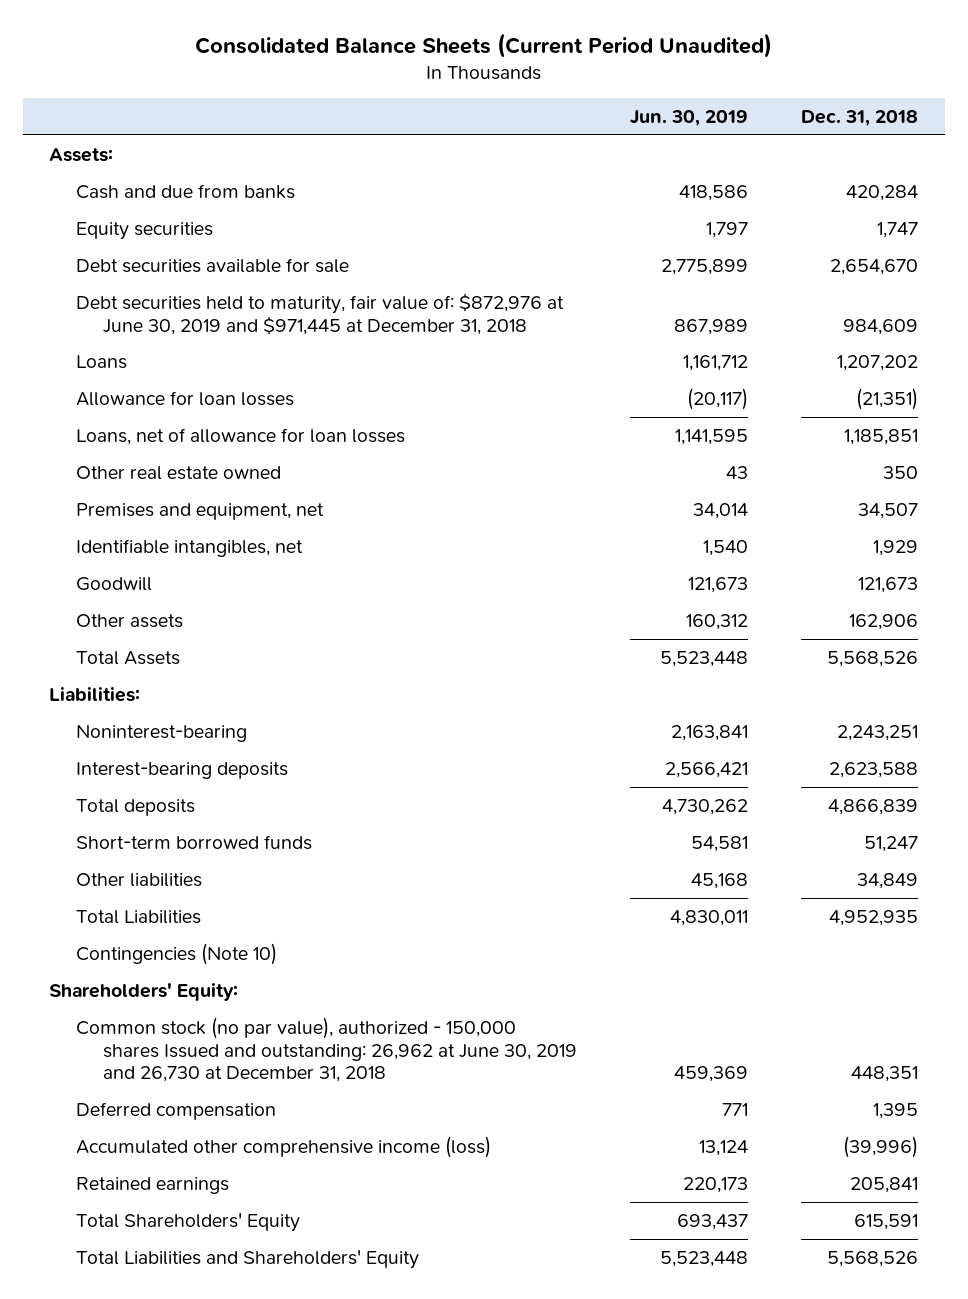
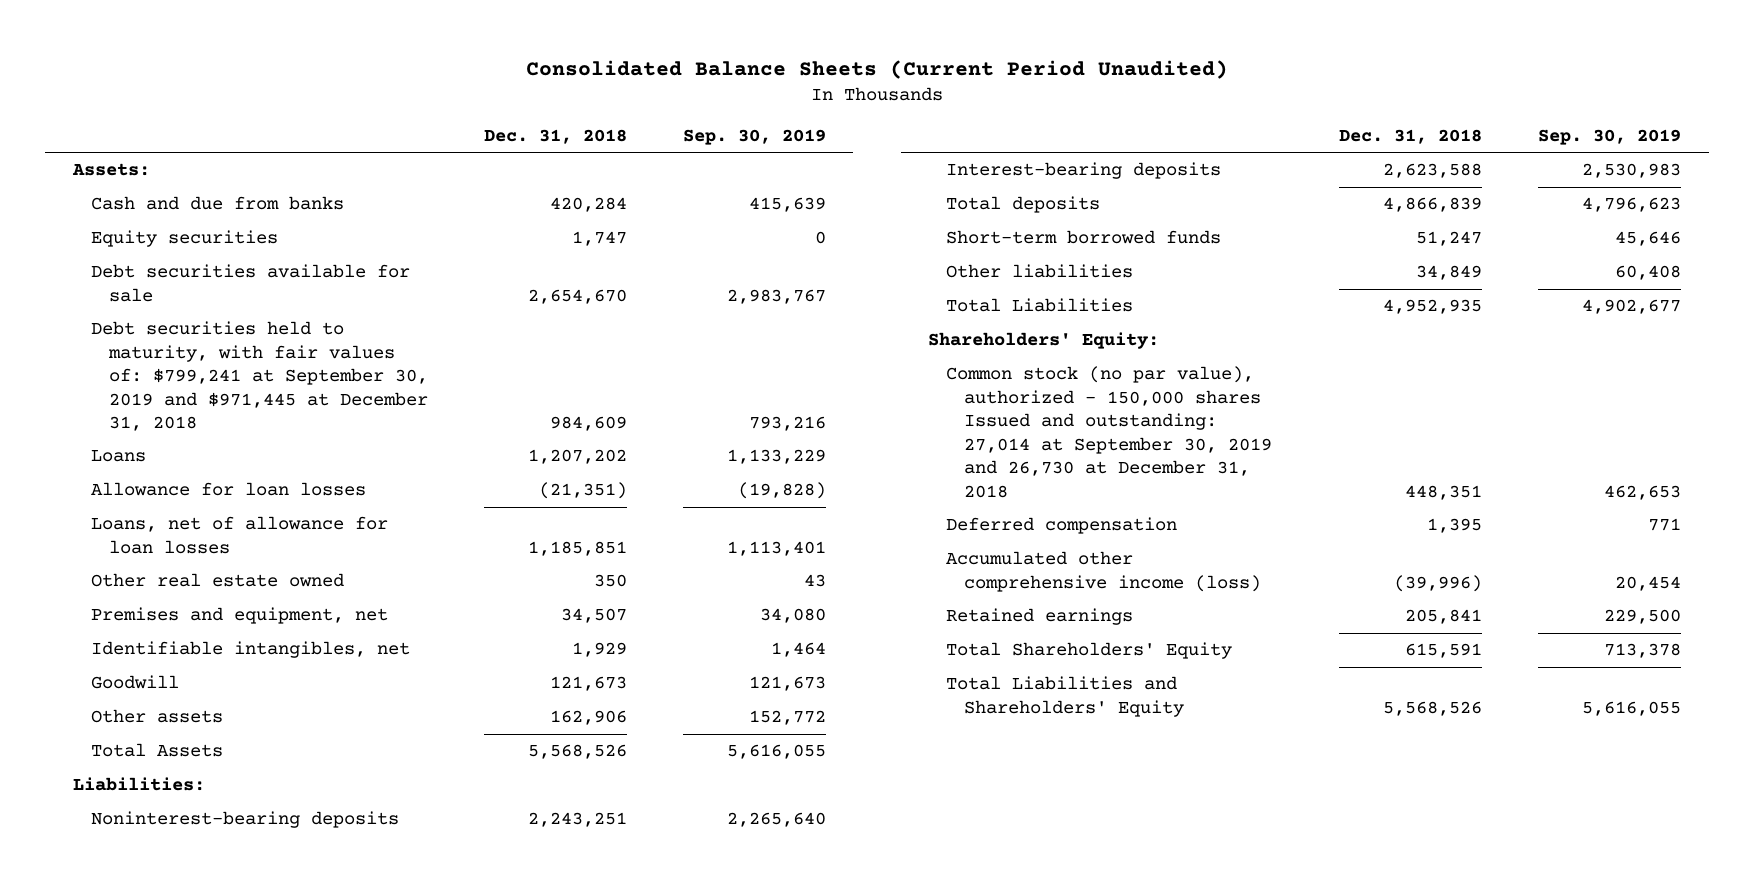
[630,109,749,126] Jun. 30, 2019 -> none
none -> [682,129,826,146] Sep. 30, 2019
[76,292,565,335] Debt securities held to maturity, fair value of: $872,976 at June 30, 2019 and $971,445 at December 31, 2018 -> [91,321,429,432] Debt securities held to maturity, with fair values of: $799,241 at September 30, 2019 and $971,445 at December 31, 2018
[76,724,248,742] Noninterest-bearing -> [91,811,400,829] Noninterest-bearing deposits
[76,942,278,965] Contingencies (Note 10) -> none
[76,1016,578,1083] Common stock (no par value), authorized - 150,000 shares Issued and outstanding: 26,962 at June 30, 2019 and 26,730 at December 31, 2018 -> [946,366,1273,498] Common stock (no par value), authorized - 150,000 shares Issued and outstanding: 27,014 at September 30, 2019 and 26,730 at December 31, 2018

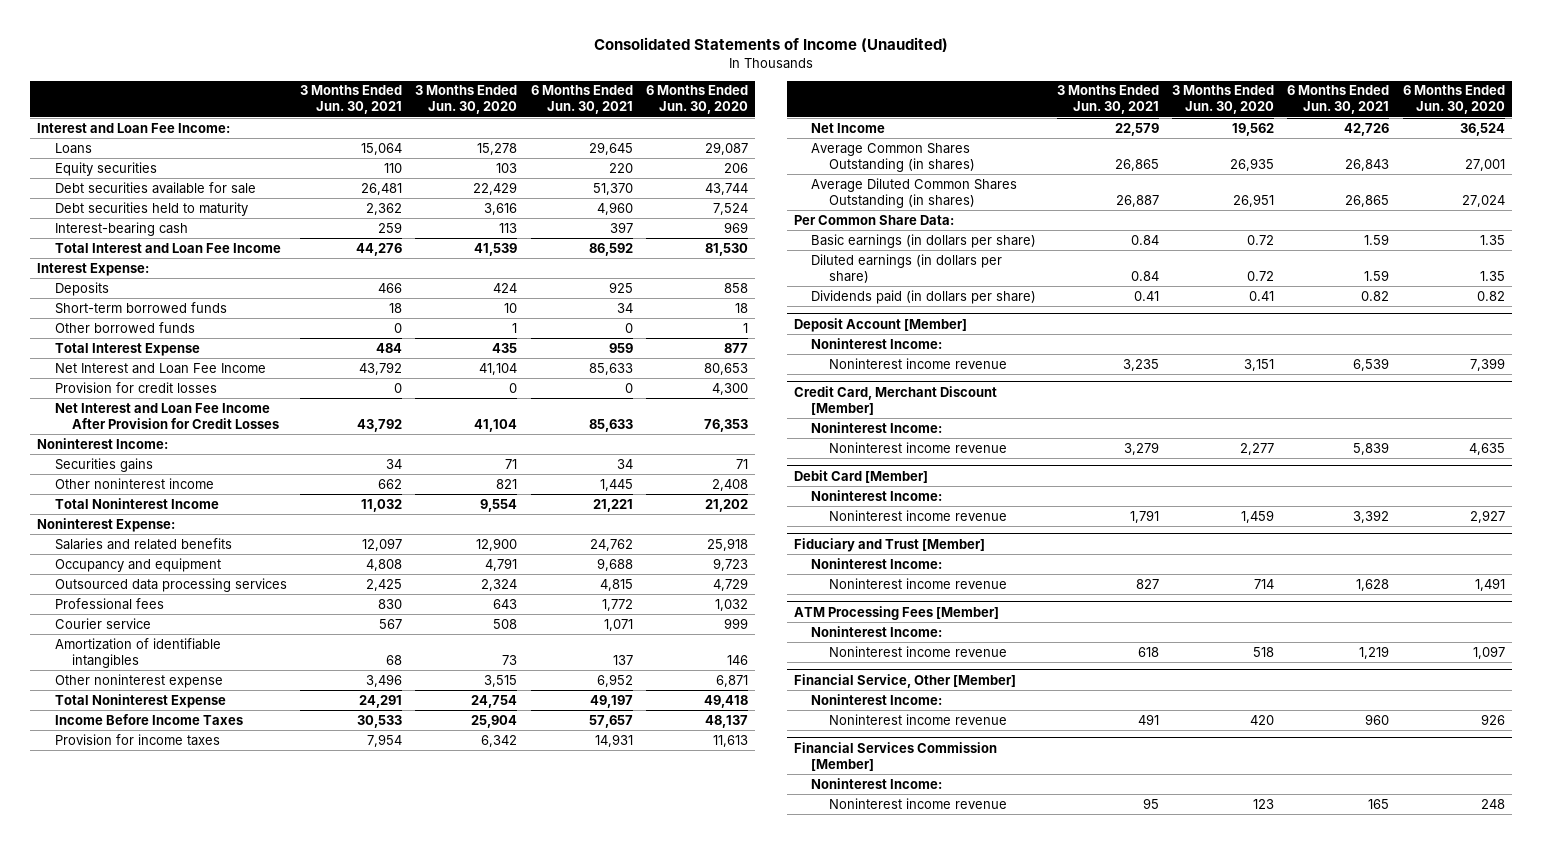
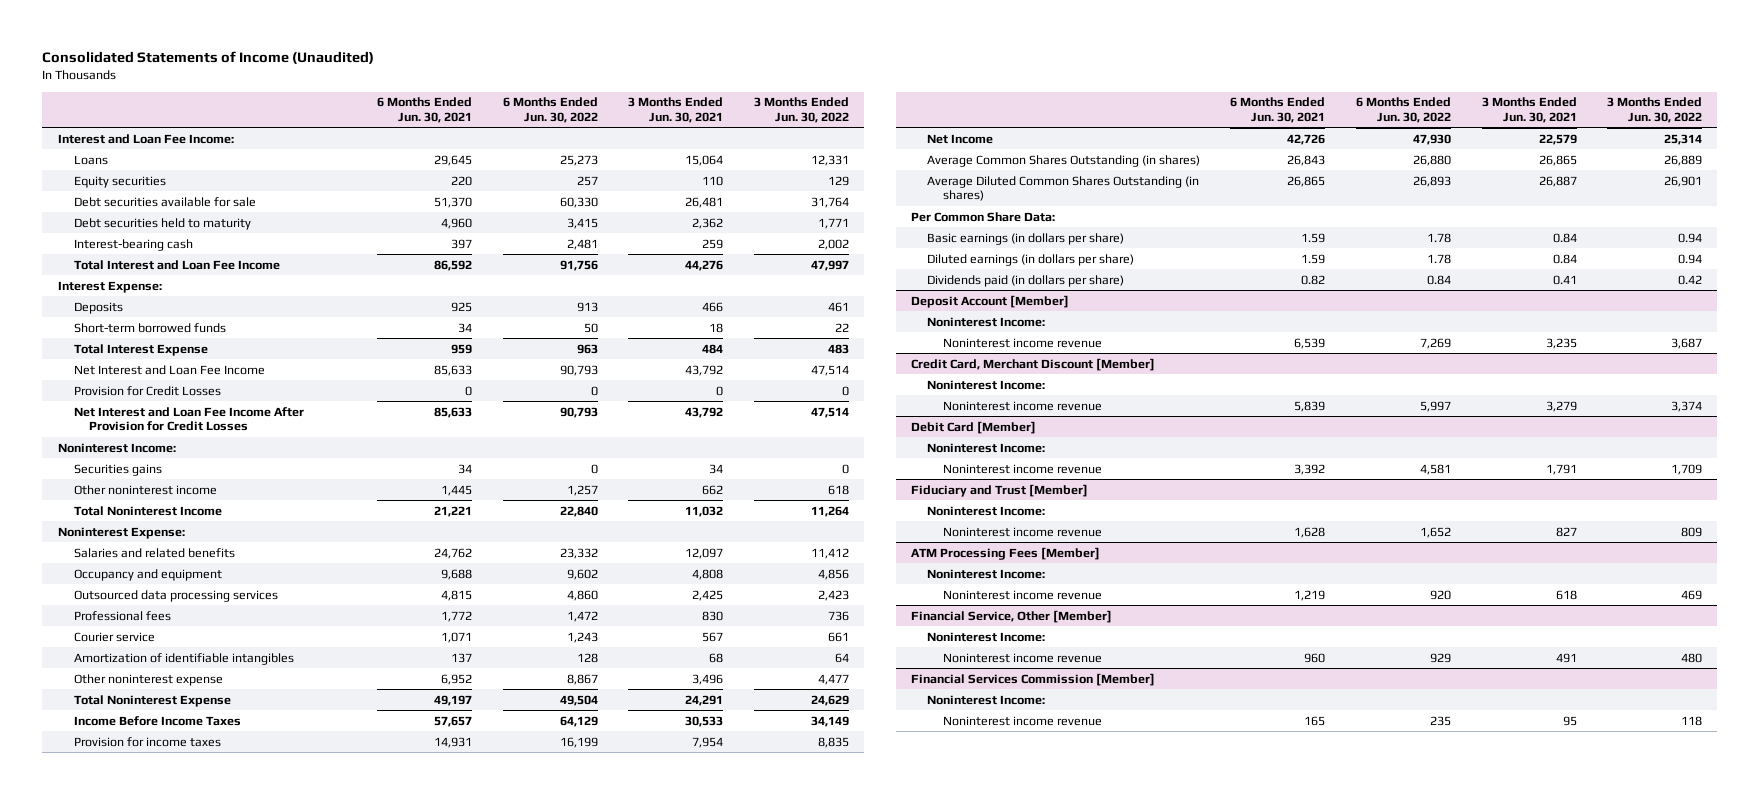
[415,85,518,115] 3 Months Ended Jun. 30, 2020 -> none
[646,85,749,115] 6 Months Ended Jun. 30, 2020 -> none
none -> [502,97,598,124] 6 Months Ended Jun. 30, 2022
none -> [753,97,849,124] 3 Months Ended Jun. 30, 2022
[54,321,195,333] Other borrowed funds -> none
[54,381,217,393] Provision for credit losses -> [73,385,221,396] Provision for Credit Losses

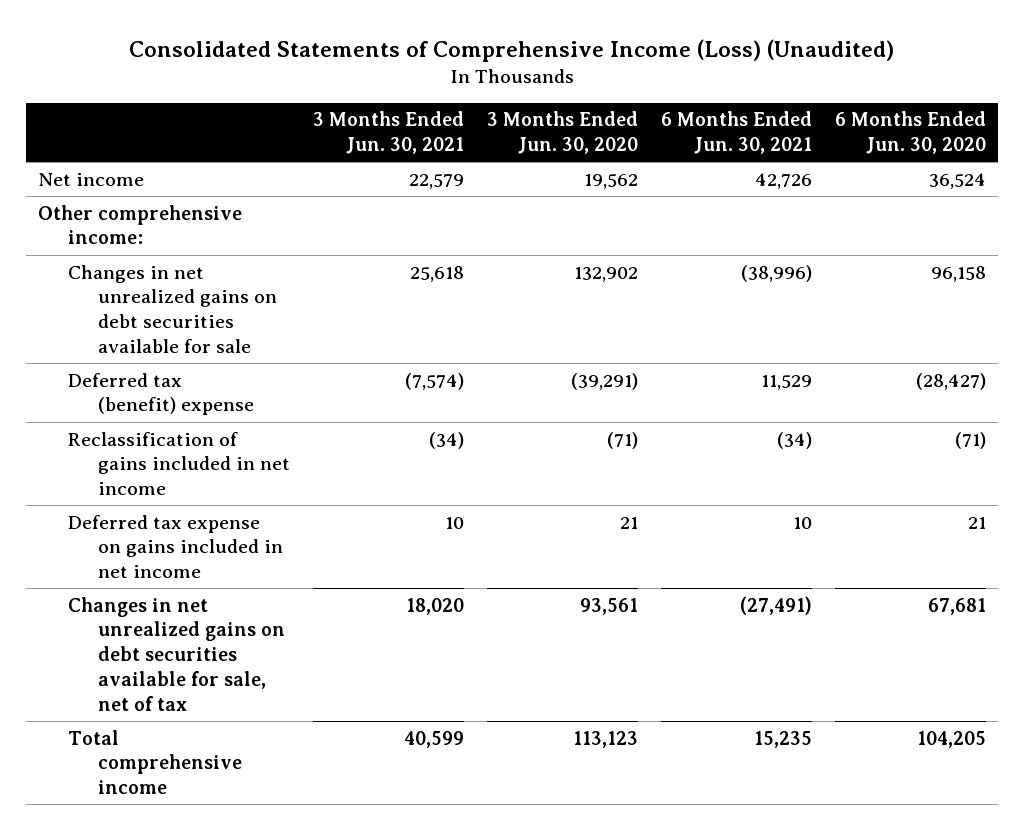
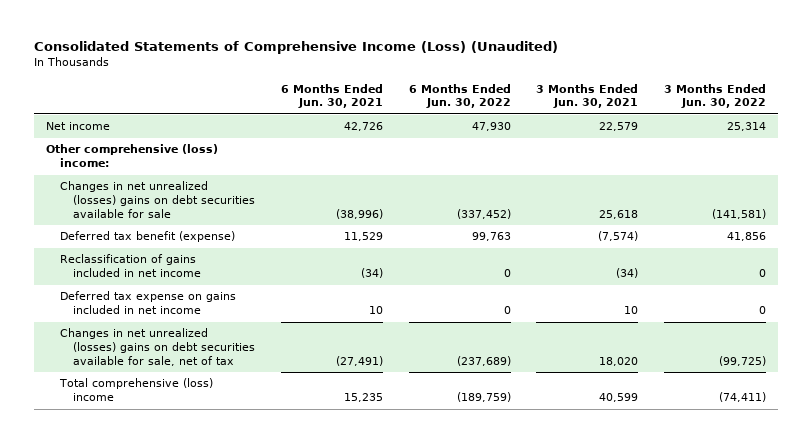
[487,111,639,155] 3 Months Ended Jun. 30, 2020 -> none
[835,111,987,155] 6 Months Ended Jun. 30, 2020 -> none
none -> [408,83,511,109] 6 Months Ended Jun. 30, 2022
none -> [663,83,766,109] 3 Months Ended Jun. 30, 2022
[37,204,242,245] Other comprehensive income: -> [46,144,219,168] Other comprehensive (loss) income:
[68,264,278,354] Changes in net unrealized gains on debt securities available for sale -> [59,181,256,219] Changes in net unrealized (losses) gains on debt securities available for sale
[68,372,255,416] Deferred tax (benefit) expense -> [59,231,235,243] Deferred tax benefit (expense)
[68,596,286,712] Changes in net unrealized gains on debt securities available for sale, net of tax -> [59,328,256,367] Changes in net unrealized (losses) gains on debt securities available for sale, net of tax
[68,729,243,795] Total comprehensive income -> [58,378,213,402] Total comprehensive (loss) income

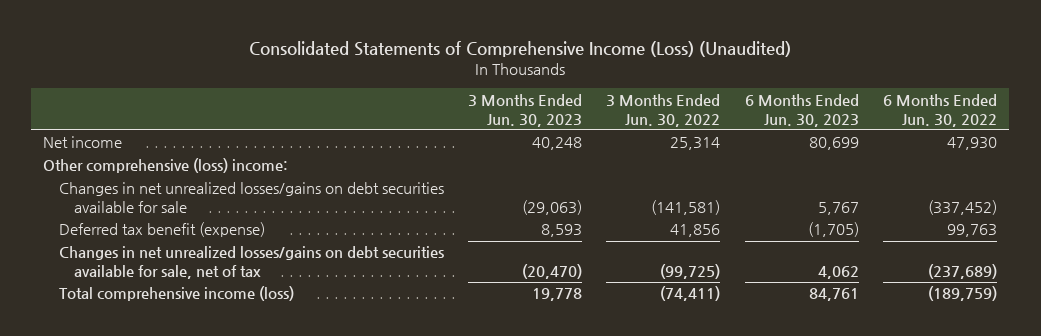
[280,83,383,109] 6 Months Ended Jun. 30, 2021 -> none
[536,83,639,109] 3 Months Ended Jun. 30, 2021 -> none
none -> [468,93,583,127] 3 Months Ended Jun. 30, 2023
none -> [744,93,859,127] 6 Months Ended Jun. 30, 2023
[59,181,256,219] Changes in net unrealized (losses) gains on debt securities available for sale -> [58,182,444,214] Changes in net unrealized losses/gains on debt securities available for sale
[59,254,202,278] Reclassification of gains included in net income -> none
[59,291,236,315] Deferred tax expense on gains included in net income -> none
[59,328,256,367] Changes in net unrealized (losses) gains on debt securities available for sale, net of tax -> [58,246,444,280] Changes in net unrealized losses/gains on debt securities available for sale, net of tax
[58,378,213,402] Total comprehensive (loss) income -> [58,286,294,302] Total comprehensive income (loss)

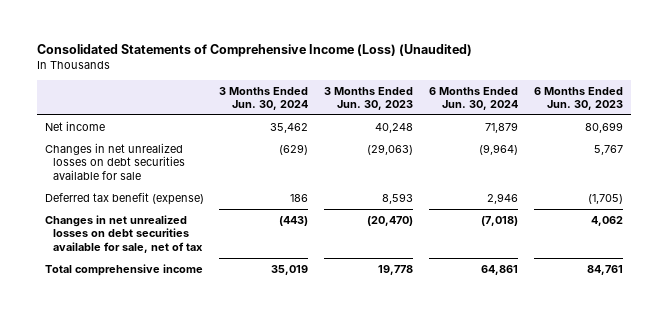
[606,93,721,127] 3 Months Ended Jun. 30, 2022 -> none
[883,93,998,127] 6 Months Ended Jun. 30, 2022 -> none
none -> [219,86,309,111] 3 Months Ended Jun. 30, 2024
none -> [429,86,519,111] 6 Months Ended Jun. 30, 2024
[43,158,289,174] Other comprehensive (loss) income: -> none
[58,182,444,214] Changes in net unrealized losses/gains on debt securities available for sale -> [44,142,185,181] Changes in net unrealized losses on debt securities available for sale
[58,246,444,280] Changes in net unrealized losses/gains on debt securities available for sale, net of tax -> [44,214,203,254] Changes in net unrealized losses on debt securities available for sale, net of tax
[58,286,294,302] Total comprehensive income (loss) -> [44,263,203,276] Total comprehensive income

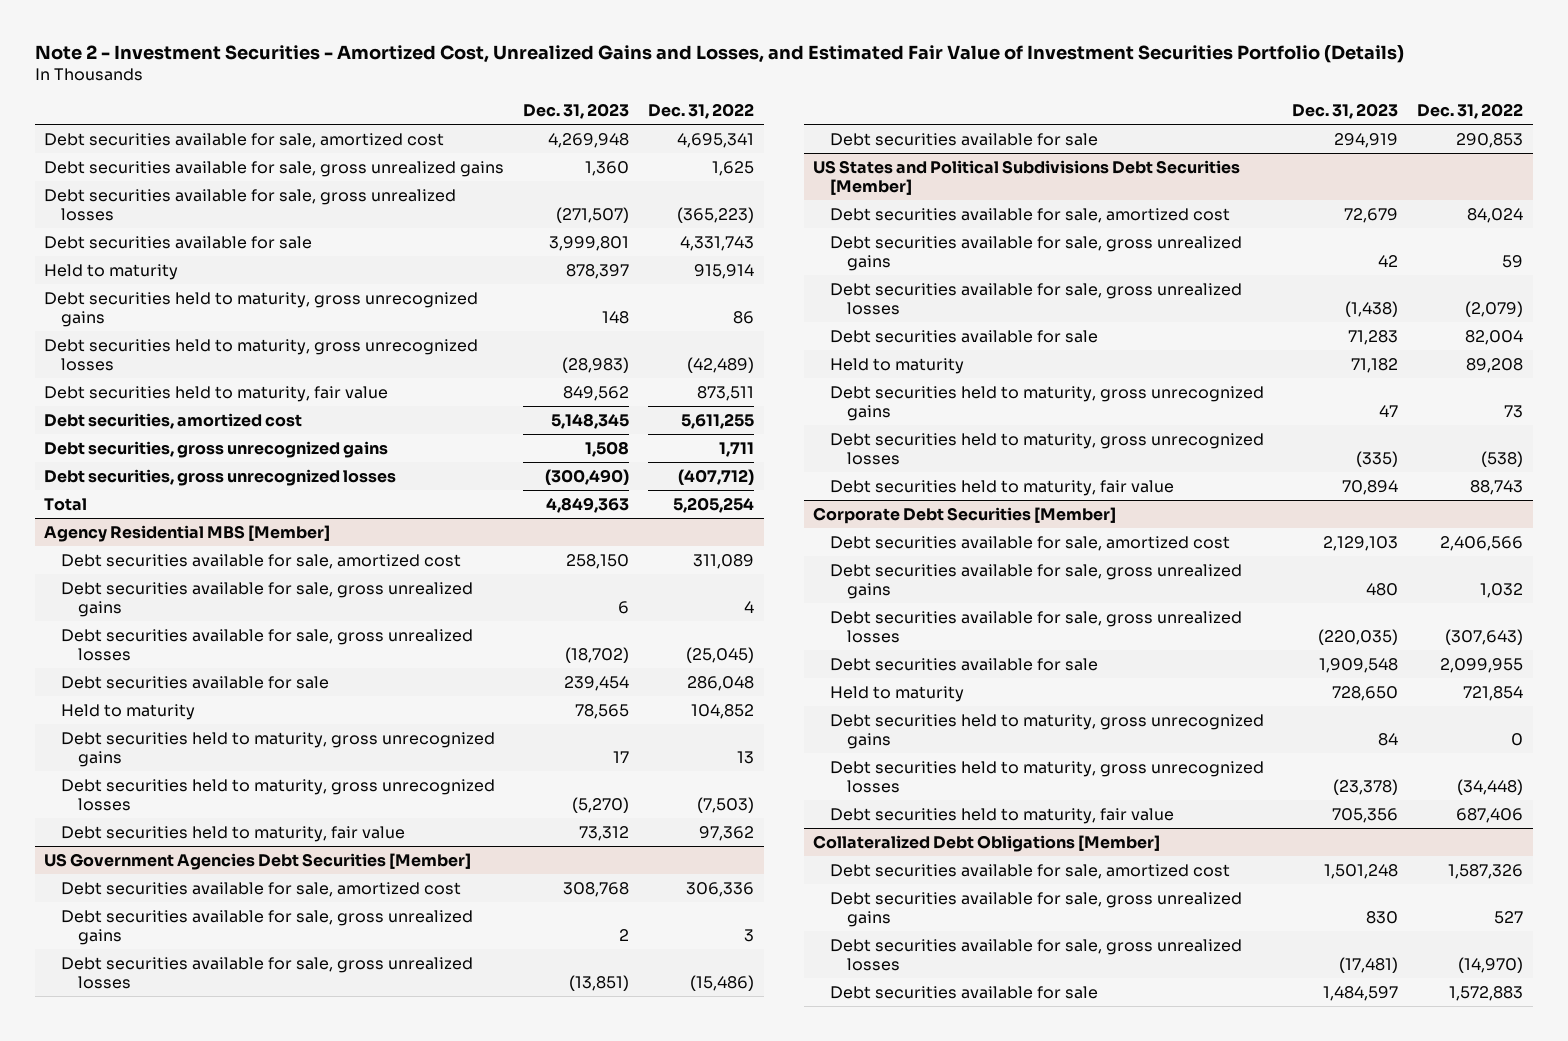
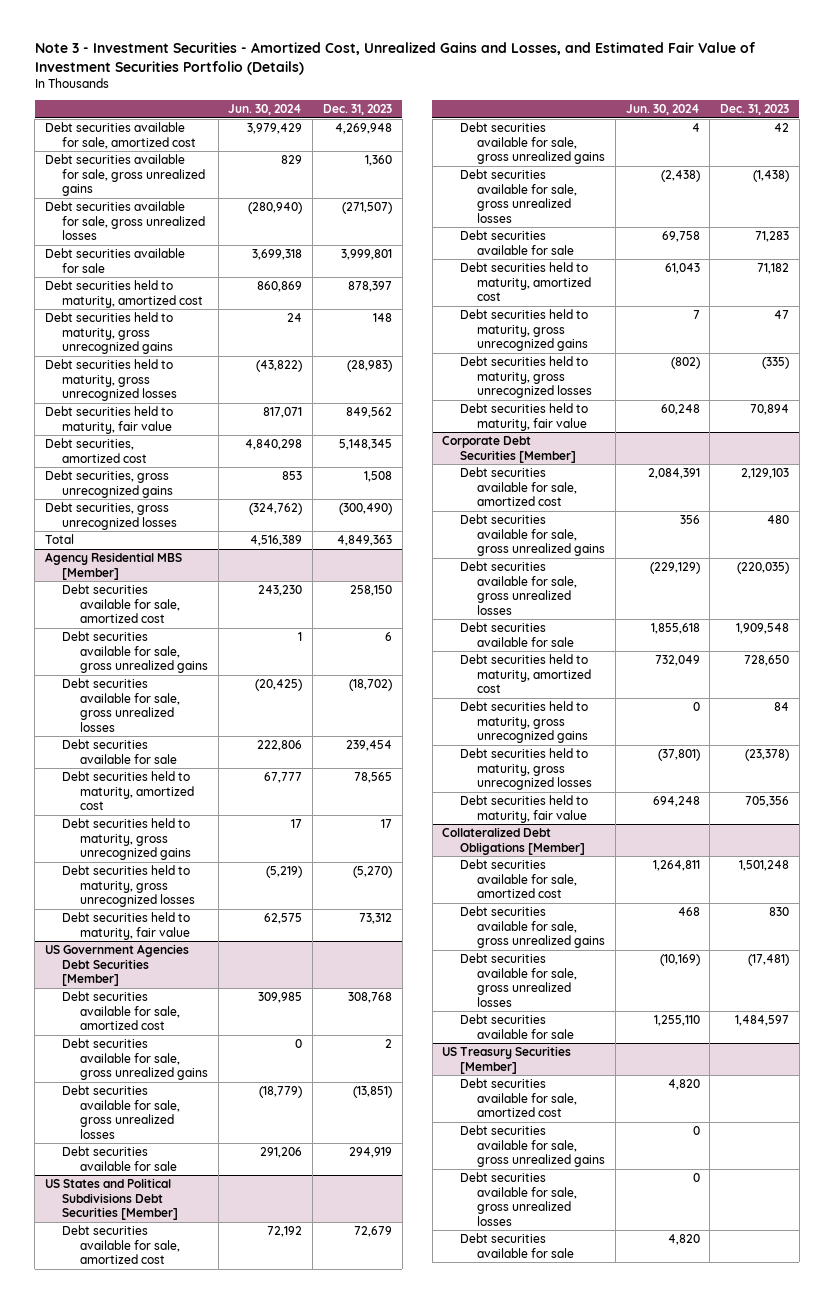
[34,45,1404,64] Note 2 - Investment Securities - Amortized Cost, Unrealized Gains and Losses, and Estimated Fair Value of Investment Securities Portfolio (Details) -> [34,42,756,76] Note 3 - Investment Securities - Amortized Cost, Unrealized Gains and Losses, and Estimated Fair Value of Investment Securities Portfolio (Details)
[648,103,755,120] Dec. 31, 2022 -> none
none -> [228,104,303,116] Jun. 30, 2024
[44,263,179,280] Held to maturity -> [45,280,204,308] Debt securities held to maturity, amortized cost
[60,703,195,720] Held to maturity -> [62,771,194,811] Debt securities held to maturity, amortized cost
[829,357,964,374] Held to maturity -> [459,262,592,302] Debt securities held to maturity, amortized cost
[829,685,964,702] Held to maturity -> [459,654,592,694] Debt securities held to maturity, amortized cost
none -> [442,1046,572,1074] US Treasury Securities [Member]
none -> [459,1078,578,1118] Debt securities available for sale, amortized cost
none -> [459,1125,606,1168] Debt securities available for sale, gross unrealized gains
none -> [459,1172,578,1226] Debt securities available for sale, gross unrealized losses
none -> [459,1233,575,1258] Debt securities available for sale

